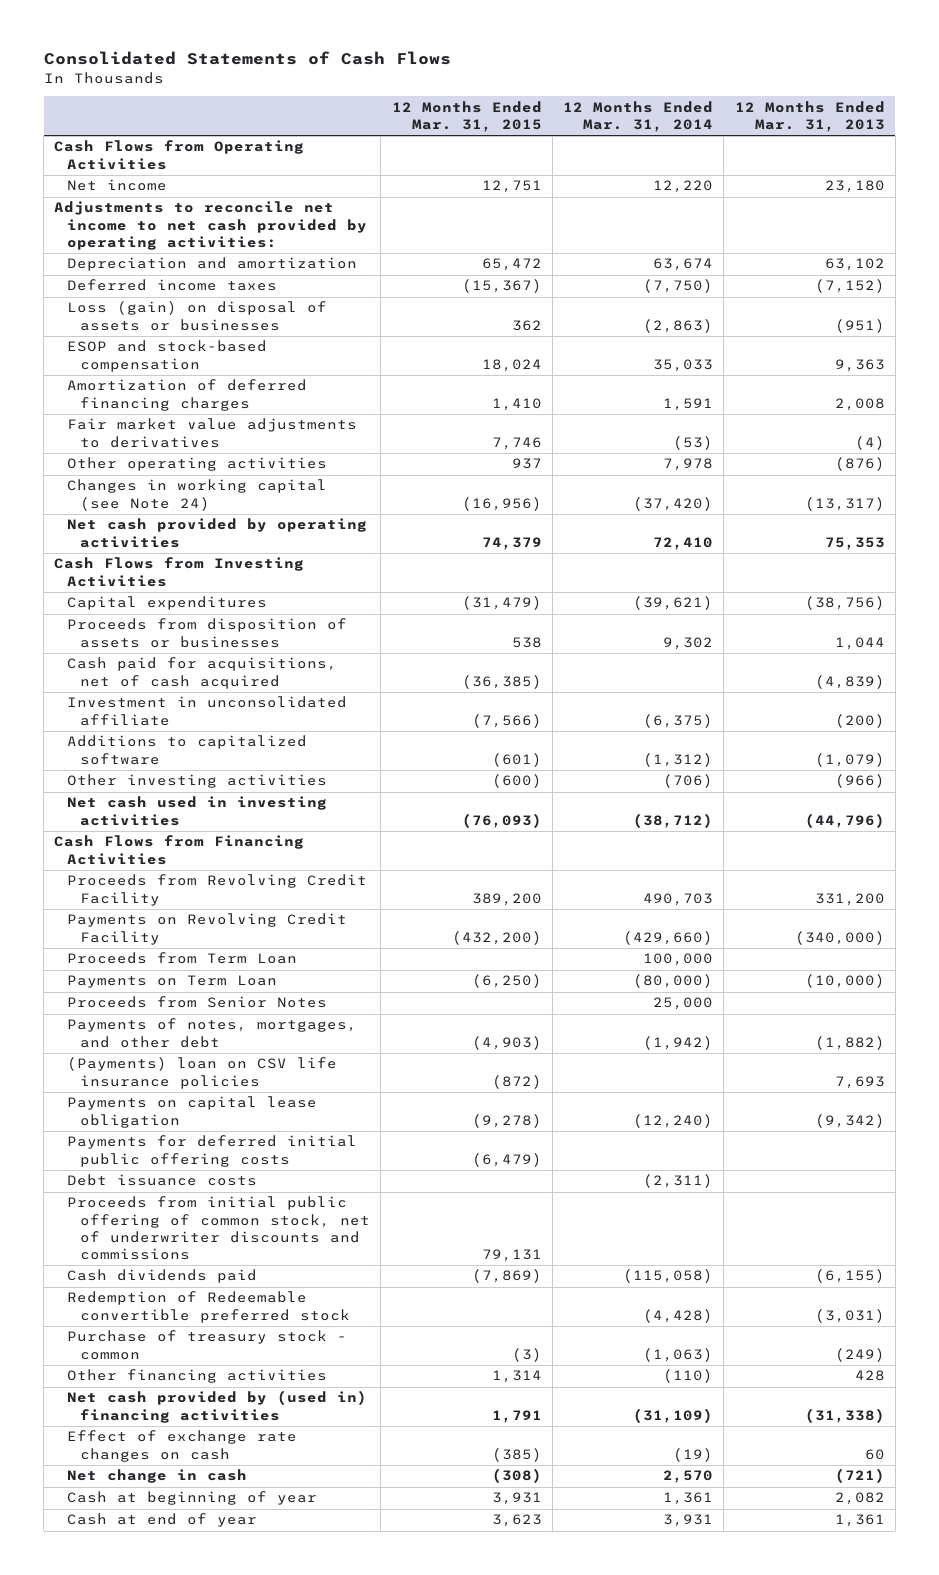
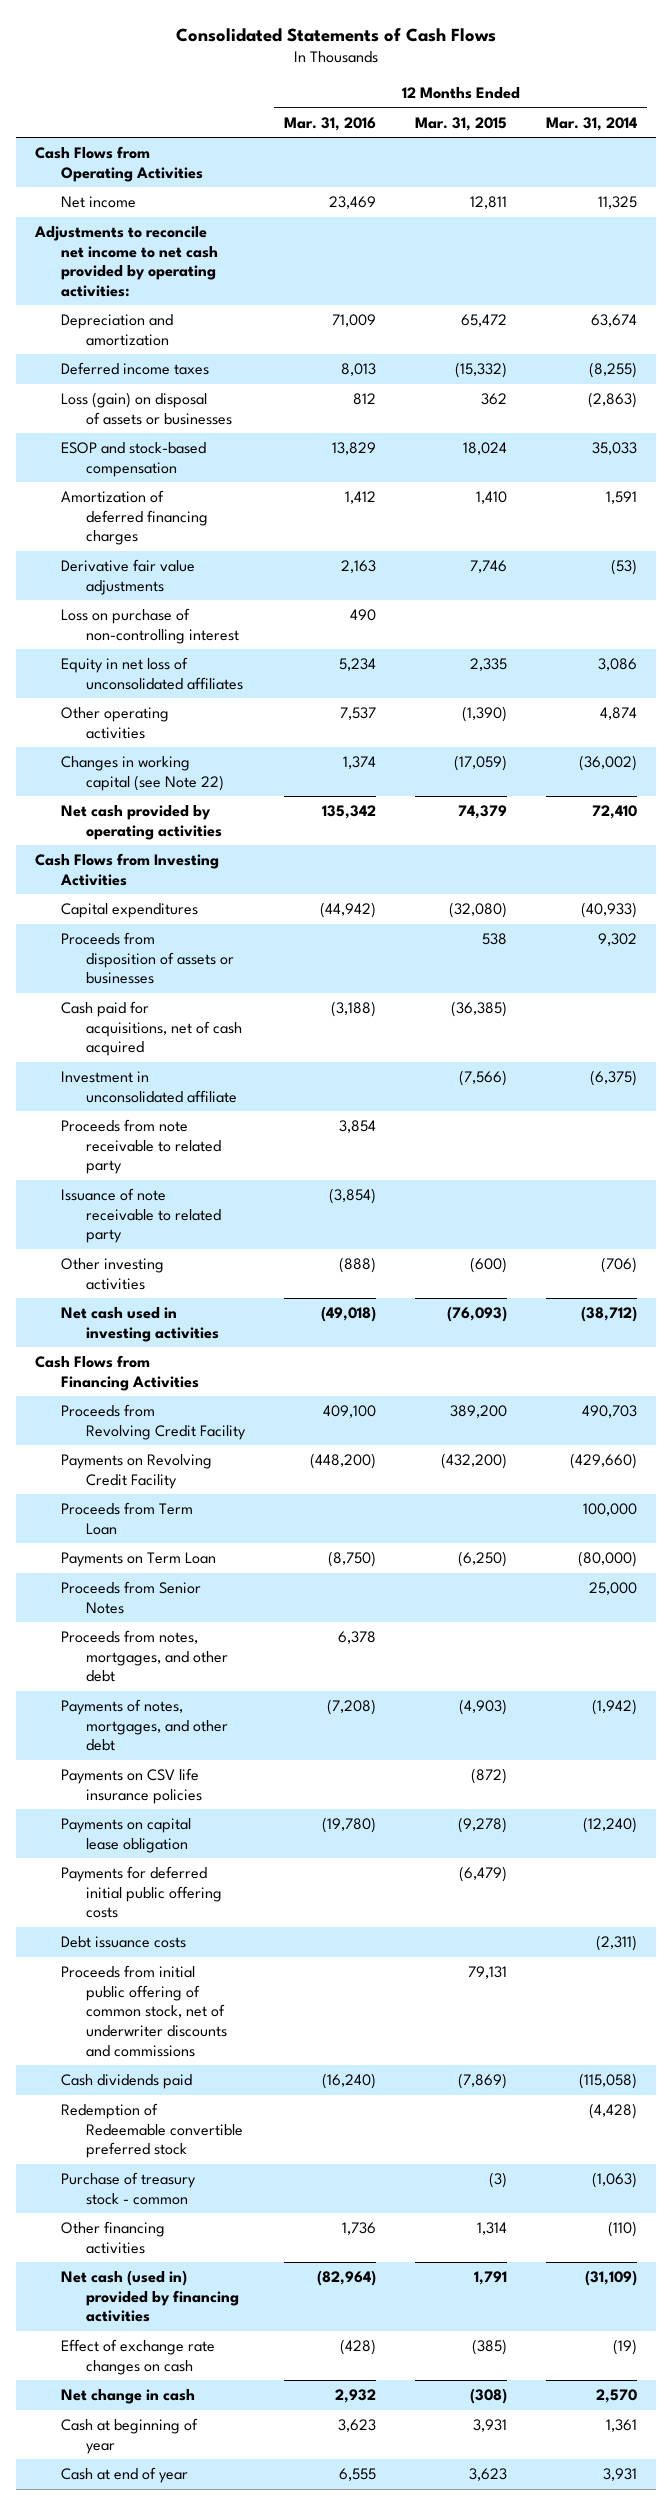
[734,100,885,132] 12 Months Ended Mar. 31, 2013 -> none
none -> [284,116,377,131] Mar. 31, 2016
[481,180,542,194] 12,751 -> [470,196,508,210] 12,811
[653,180,714,194] 12,220 -> [597,196,637,210] 11,325
[461,279,542,294] (15,367) -> [455,362,508,379] (15,332)
[643,279,714,294] (7,750) -> [588,362,637,379] (8,255)
[67,418,358,448] Fair market value adjustments to derivatives -> [60,559,195,595] Derivative fair value adjustments
none -> [60,608,240,644] Loss on purchase of non-controlling interest
none -> [60,657,244,690] Equity in net loss of unconsolidated affiliates
[511,458,542,470] 937 -> [462,706,508,723] (1,390)
[663,458,714,472] 7,978 -> [599,707,637,721] 4,874
[67,479,328,511] Changes in working capital (see Note 24) -> [60,756,225,791] Changes in working capital (see Note 22)
[461,496,542,511] (16,956) -> [454,755,508,772] (17,059)
[633,496,714,511] (37,420) -> [578,755,637,772] (36,002)
[461,596,542,611] (31,479) -> [449,902,508,919] (32,080)
[633,596,714,611] (39,621) -> [580,902,637,919] (40,933)
[67,735,308,765] Additions to capitalized software -> none
none -> [60,1119,222,1175] Proceeds from note receivable to related party
none -> [60,1188,222,1244] Issuance of note receivable to related party
none -> [60,1630,229,1683] Proceeds from notes, mortgages, and other debt
[67,1057,338,1089] (Payments) loan on CSV life insurance policies -> [60,1768,203,1804] Payments on CSV life insurance policies
[67,1390,368,1423] Net cash provided by (used in) financing activities -> [60,2270,240,2323] Net cash (used in) provided by financing activities

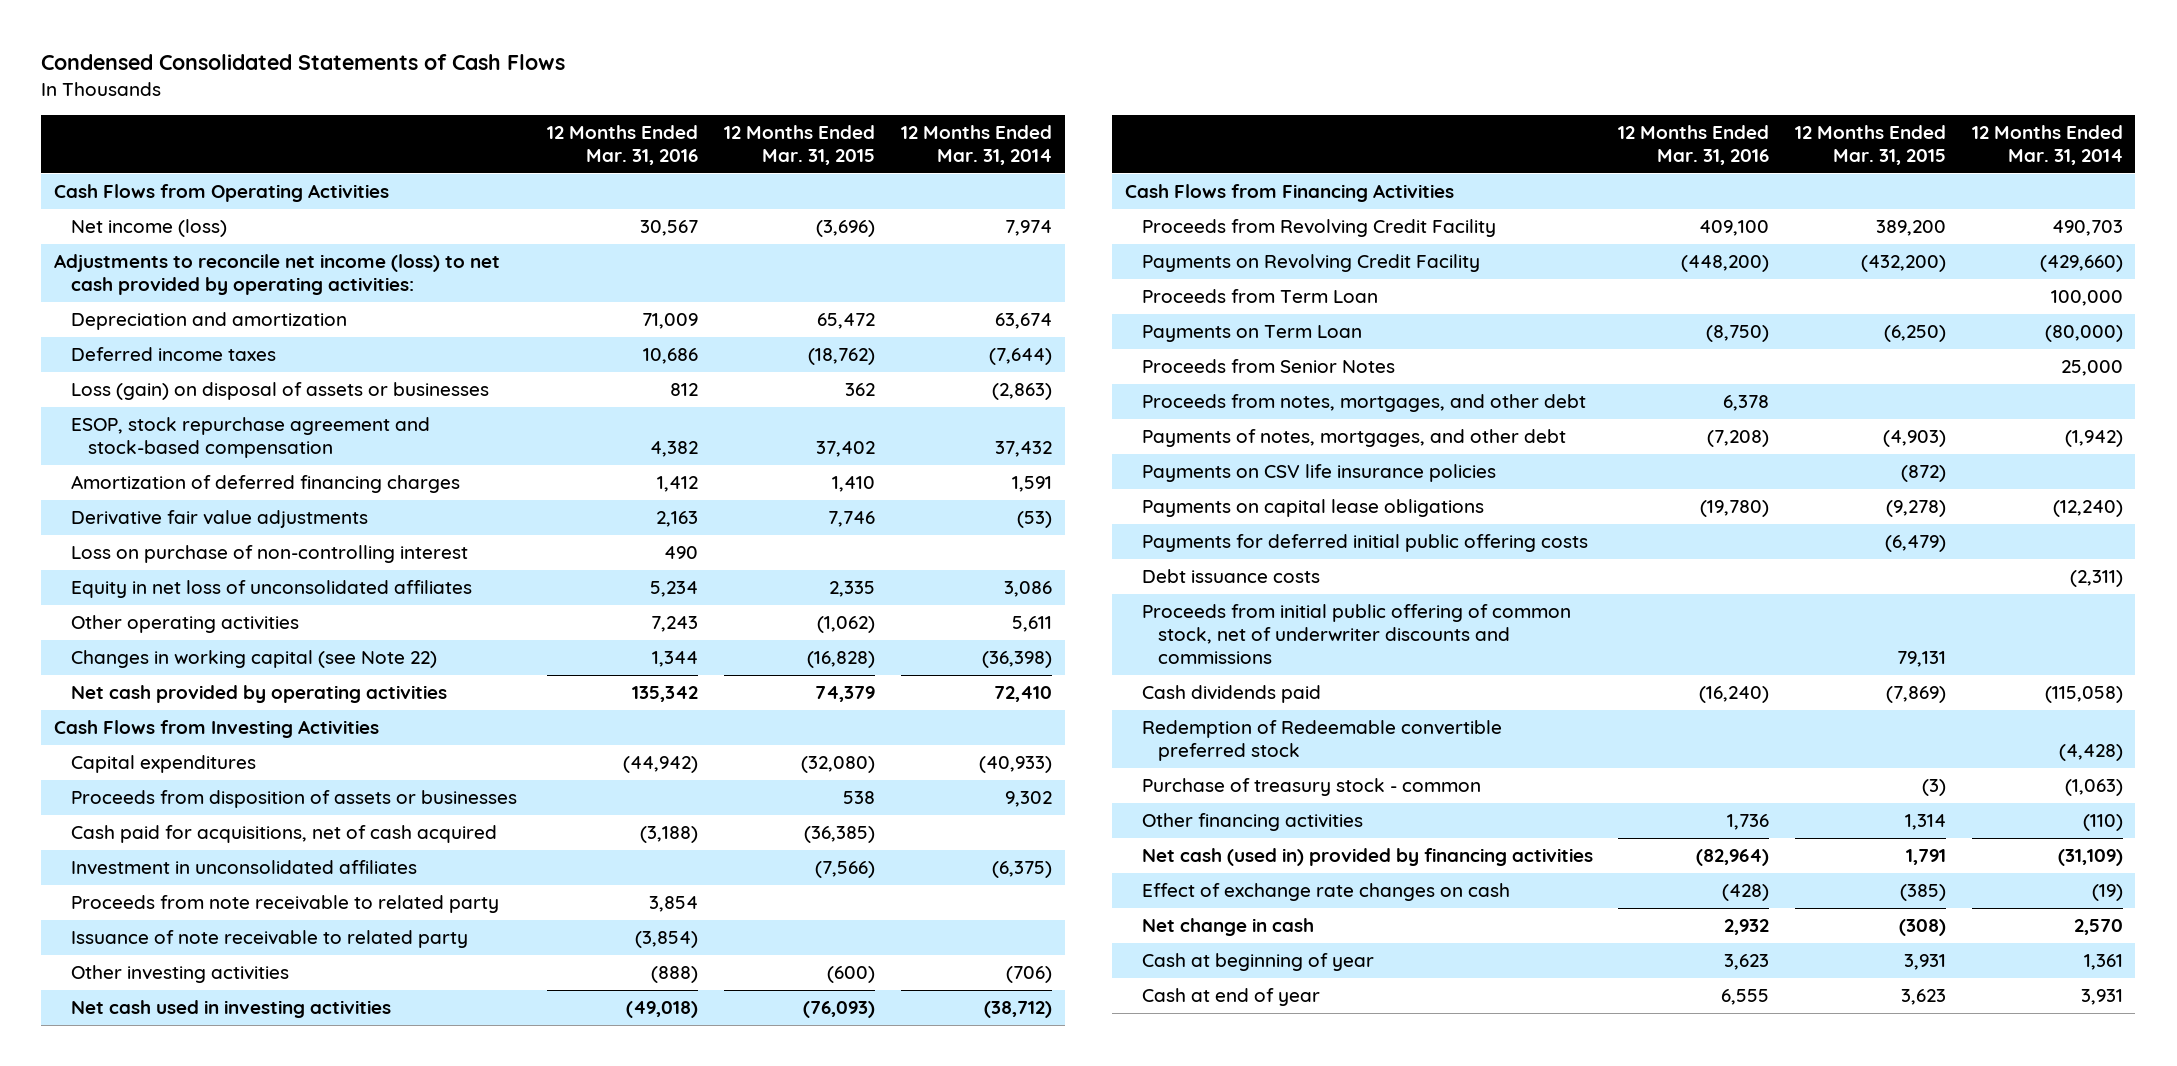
[176,27,497,42] Consolidated Statements of Cash Flows -> [41,54,566,71] Condensed Consolidated Statements of Cash Flows
[60,196,136,209] Net income -> [70,219,227,238] Net income (loss)
[329,196,377,210] 23,469 -> [640,220,699,237] 30,567
[470,196,508,210] 12,811 -> [816,220,876,238] (3,696)
[597,196,637,210] 11,325 -> [1004,220,1052,237] 7,974
[34,226,218,297] Adjustments to reconcile net income to net cash provided by operating activities: -> [53,254,500,296] Adjustments to reconcile net income (loss) to net cash provided by operating activities:
[341,363,377,377] 8,013 -> [643,348,699,365] 10,686
[455,362,508,379] (15,332) -> [808,348,876,366] (18,762)
[588,362,637,379] (8,255) -> [988,348,1052,366] (7,644)
[60,442,206,477] ESOP and stock-based compensation -> [70,417,430,459] ESOP, stock repurchase agreement and stock-based compensation
[332,442,377,456] 13,829 -> [650,441,699,458] 4,382
[463,442,508,456] 18,024 -> [816,441,876,458] 37,402
[591,442,637,456] 35,033 -> [994,441,1052,458] 37,432
[340,707,377,721] 7,537 -> [651,616,699,633] 7,243
[462,706,508,723] (1,390) -> [817,616,876,634] (1,062)
[599,707,637,721] 4,874 -> [1011,616,1052,633] 5,611
[343,756,377,770] 1,374 -> [652,651,699,668] 1,344
[454,755,508,772] (17,059) -> [807,651,876,669] (16,828)
[578,755,637,772] (36,002) -> [981,651,1052,669] (36,398)
[60,1071,238,1103] Investment in unconsolidated affiliate -> [70,860,417,876] Investment in unconsolidated affiliates
[60,1818,191,1853] Payments on capital lease obligation -> [1141,499,1484,518] Payments on capital lease obligations

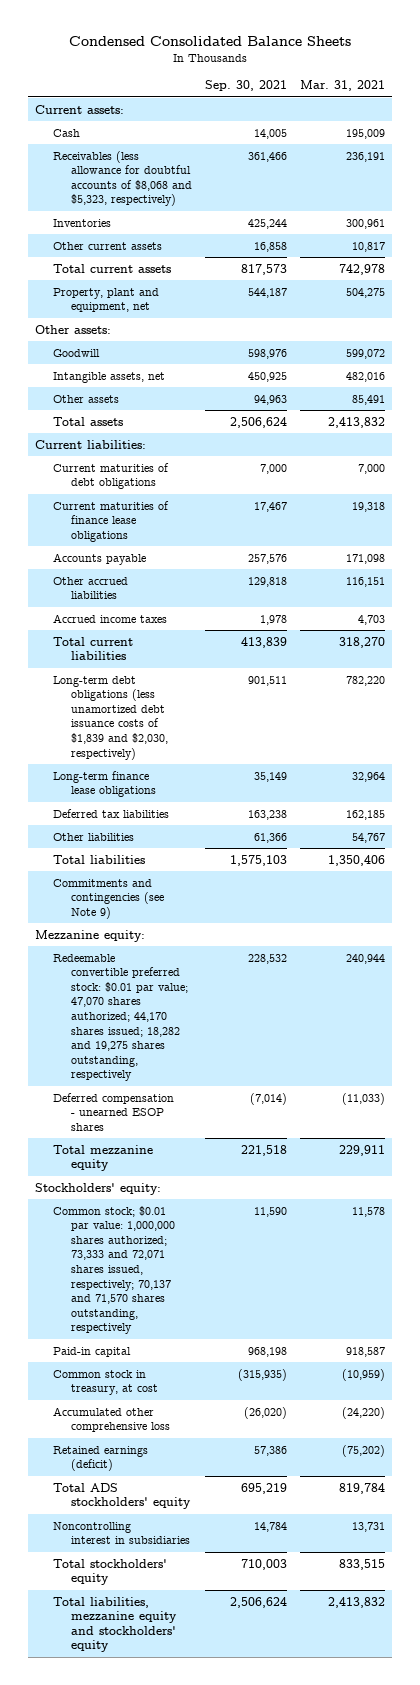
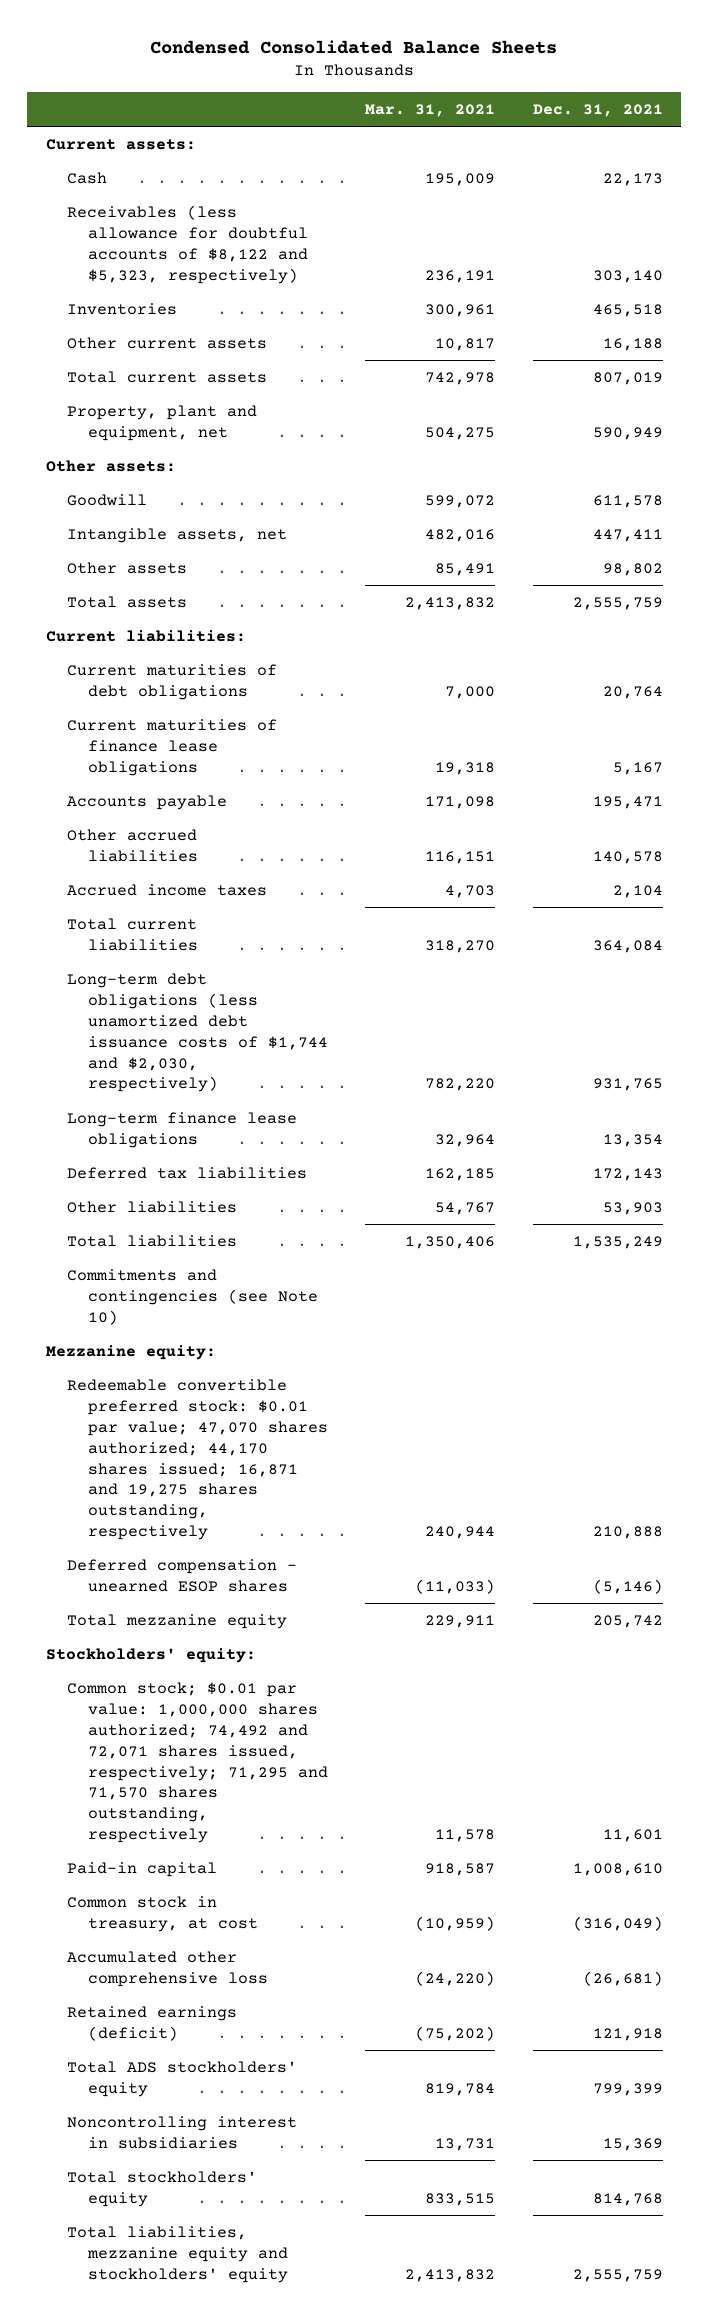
[205,80,288,92] Sep. 30, 2021 -> none
none -> [532,103,663,117] Dec. 31, 2021
[52,150,192,207] Receivables (less allowance for doubtful accounts of $8,068 and $5,323, respectively) -> [66,204,308,284] Receivables (less allowance for doubtful accounts of $8,122 and $5,323, respectively)
[52,675,168,760] Long-term debt obligations (less unamortized debt issuance costs of $1,839 and $2,030, respectively) -> [66,972,328,1093] Long-term debt obligations (less unamortized debt issuance costs of $1,744 and $2,030, respectively)
[52,878,164,919] Commitments and contingencies (see Note 9) -> [66,1268,318,1325] Commitments and contingencies (see Note 10)
[52,953,188,1082] Redeemable convertible preferred stock: $0.01 par value; 47,070 shares authorized; 44,170 shares issued; 18,282 and 19,275 shares outstanding, respectively -> [66,1378,328,1541] Redeemable convertible preferred stock: $0.01 par value; 47,070 shares authorized; 44,170 shares issued; 16,871 and 19,275 shares outstanding, respectively
[52,1205,175,1335] Common stock; $0.01 par value: 1,000,000 shares authorized; 73,333 and 72,071 shares issued, respectively; 70,137 and 71,570 shares outstanding, respectively -> [66,1681,328,1844] Common stock; $0.01 par value: 1,000,000 shares authorized; 74,492 and 72,071 shares issued, respectively; 71,295 and 71,570 shares outstanding, respectively

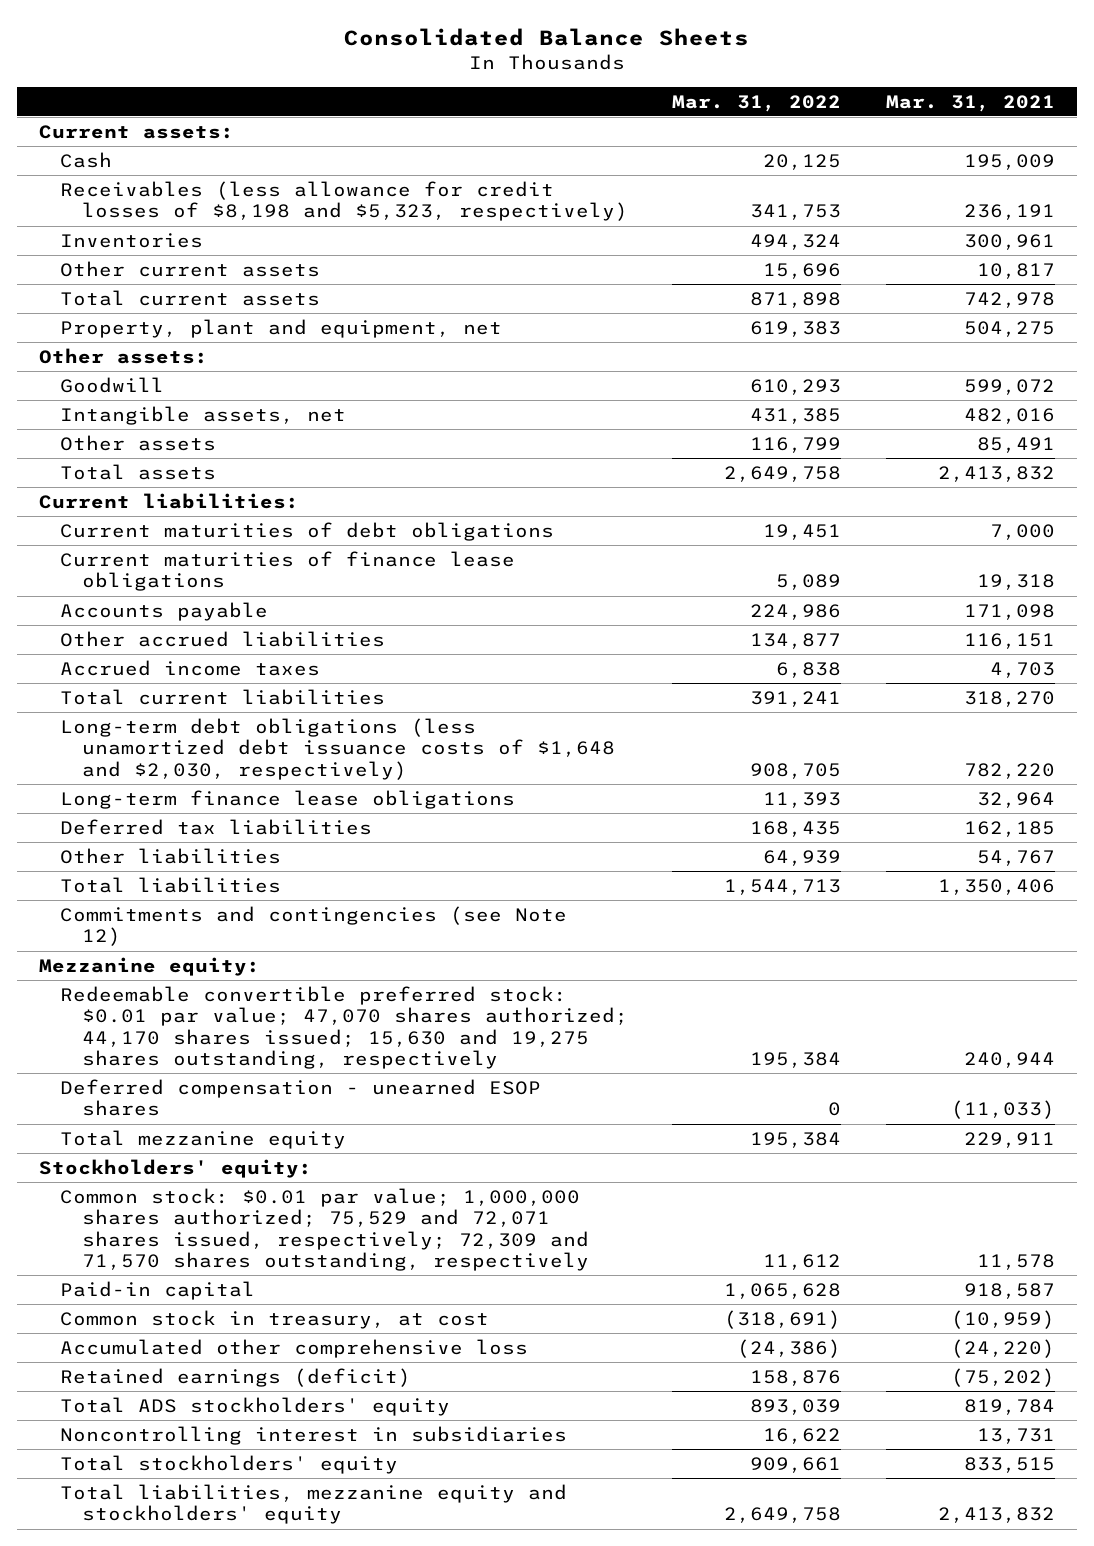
[150,39,558,54] Condensed Consolidated Balance Sheets -> [344,27,750,46] Consolidated Balance Sheets
[532,103,663,117] Dec. 31, 2021 -> none
none -> [672,94,842,112] Mar. 31, 2022
[66,204,308,284] Receivables (less allowance for doubtful accounts of $8,122 and $5,323, respectively) -> [60,180,628,222] Receivables (less allowance for credit losses of $8,198 and $5,323, respectively)
[66,972,328,1093] Long-term debt obligations (less unamortized debt issuance costs of $1,744 and $2,030, respectively) -> [60,717,615,780] Long-term debt obligations (less unamortized debt issuance costs of $1,648 and $2,030, respectively)
[66,1268,318,1325] Commitments and contingencies (see Note 10) -> [60,905,568,947] Commitments and contingencies (see Note 12)
[66,1378,328,1541] Redeemable convertible preferred stock: $0.01 par value; 47,070 shares authorized; 44,170 shares issued; 16,871 and 19,275 shares outstanding, respectively -> [60,985,628,1069] Redeemable convertible preferred stock: $0.01 par value; 47,070 shares authorized; 44,170 shares issued; 15,630 and 19,275 shares outstanding, respectively
[66,1681,328,1844] Common stock; $0.01 par value: 1,000,000 shares authorized; 74,492 and 72,071 shares issued, respectively; 71,295 and 71,570 shares outstanding, respectively -> [60,1187,589,1271] Common stock: $0.01 par value; 1,000,000 shares authorized; 75,529 and 72,071 shares issued, respectively; 72,309 and 71,570 shares outstanding, respectively

